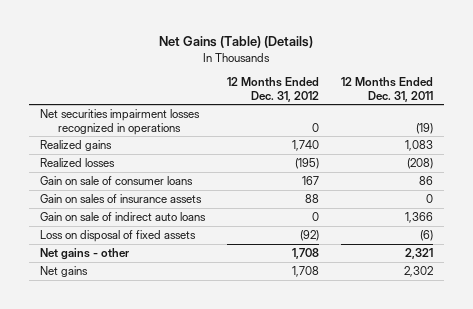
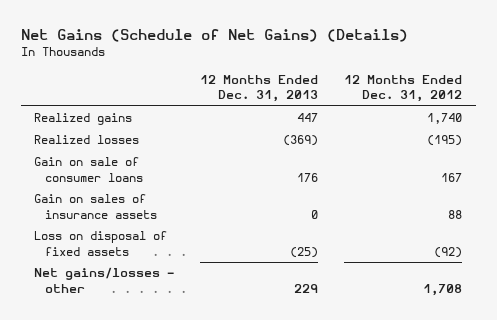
[159,36,314,49] Net Gains (Table) (Details) -> [20,28,408,42] Net Gains (Schedule of Net Gains) (Details)
[341,77,434,102] 12 Months Ended Dec. 31, 2011 -> none
none -> [200,74,319,103] 12 Months Ended Dec. 31, 2013
[39,108,200,135] Net securities impairment losses recognized in operations -> none
[39,211,206,221] Gain on sale of indirect auto loans -> none
[39,265,88,277] Net gains -> none
[39,247,129,260] Net gains - other -> [34,267,175,294] Net gains/losses - other

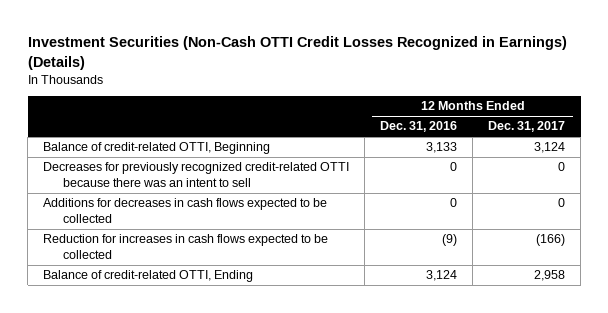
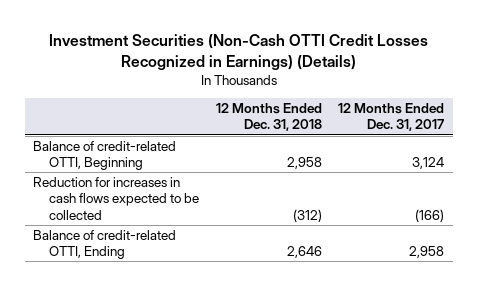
[380,121,458,133] Dec. 31, 2016 -> none
none -> [215,102,322,132] 12 Months Ended Dec. 31, 2018
[43,162,350,188] Decreases for previously recognized credit-related OTTI because there was an intent to sell -> none
[43,198,328,224] Additions for decreases in cash flows expected to be collected -> none

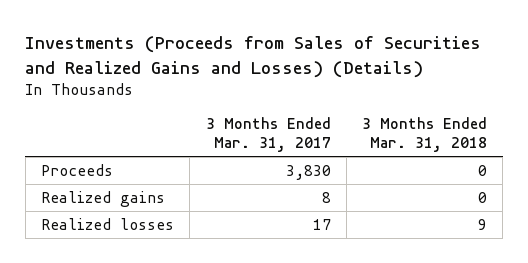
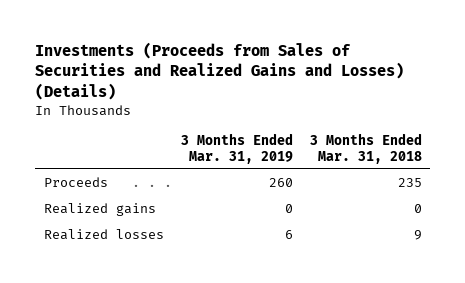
[205,117,331,153] 3 Months Ended Mar. 31, 2017 -> none
none -> [180,133,293,164] 3 Months Ended Mar. 31, 2019
[478,164,488,176] 0 -> [397,178,422,188] 235

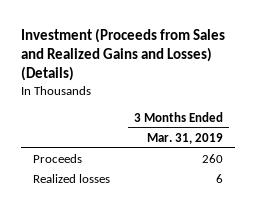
[35,41,405,100] Investments (Proceeds from Sales of Securities and Realized Gains and Losses) (Details) -> [20,27,225,82] Investment (Proceeds from Sales and Realized Gains and Losses) (Details)
[309,133,422,164] 3 Months Ended Mar. 31, 2018 -> none
[43,203,156,217] Realized gains -> none

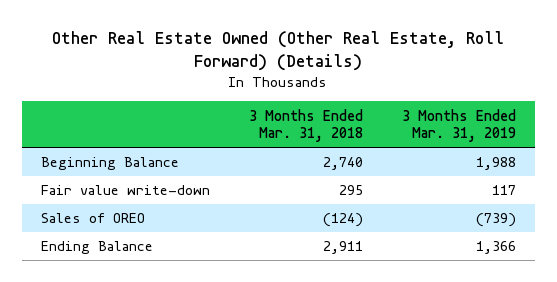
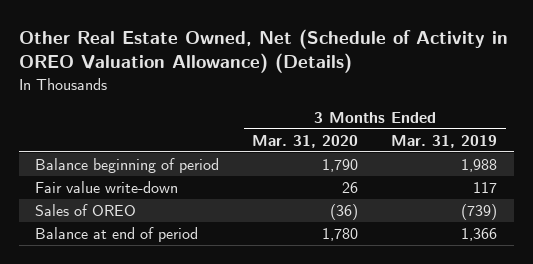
[52,31,505,72] Other Real Estate Owned (Other Real Estate, Roll Forward) (Details) -> [18,28,508,74] Other Real Estate Owned, Net (Schedule of Activity in OREO Valuation Allowance) (Details)
[248,108,363,143] 3 Months Ended Mar. 31, 2018 -> none
none -> [252,134,359,148] Mar. 31, 2020
[41,157,180,171] Beginning Balance -> [35,158,220,174] Balance beginning of period
[41,241,154,255] Ending Balance -> [35,227,199,243] Balance at end of period

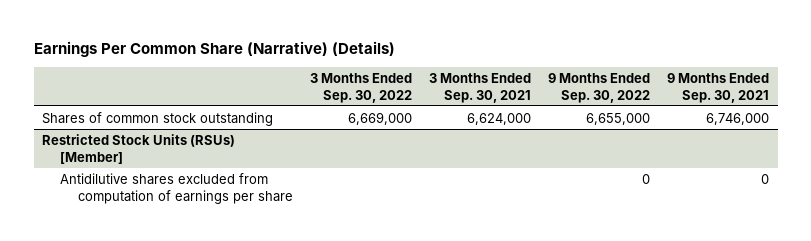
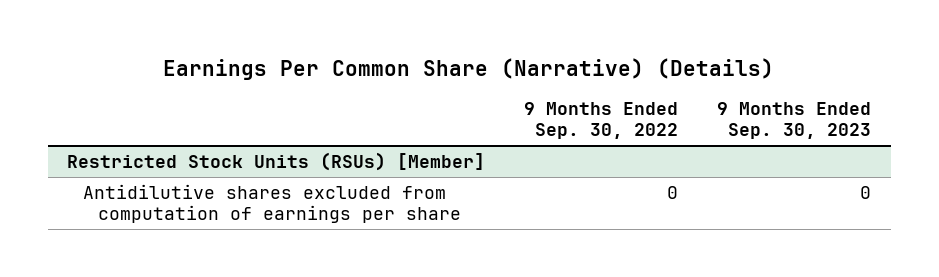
[309,72,412,103] 3 Months Ended Sep. 30, 2022 -> none
[429,72,532,103] 3 Months Ended Sep. 30, 2021 -> none
[667,72,770,103] 9 Months Ended Sep. 30, 2021 -> none
none -> [717,102,872,140] 9 Months Ended Sep. 30, 2023
[42,111,274,126] Shares of common stock outstanding -> none

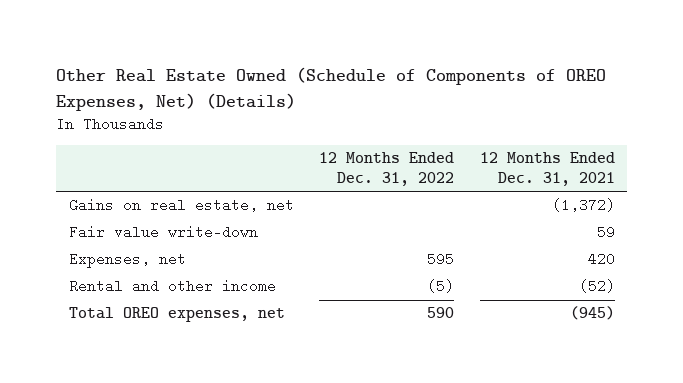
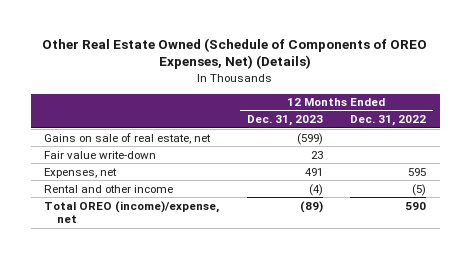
[479,152,615,186] 12 Months Ended Dec. 31, 2021 -> none
none -> [246,115,323,127] Dec. 31, 2023
[68,198,294,213] Gains on real estate, net -> [44,132,212,144] Gains on sale of real estate, net
[68,307,285,323] Total OREO expenses, net -> [44,200,220,224] Total OREO (income)/expense, net

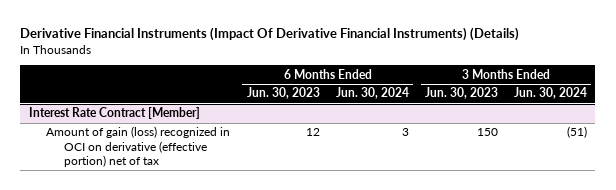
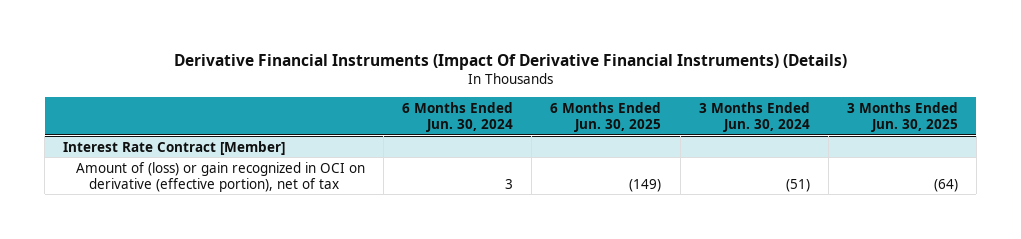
[246,87,320,100] Jun. 30, 2023 -> none
[424,87,498,100] Jun. 30, 2023 -> none
none -> [550,101,662,132] 6 Months Ended Jun. 30, 2025
none -> [846,101,958,132] 3 Months Ended Jun. 30, 2025
[46,126,231,167] Amount of gain (loss) recognized in OCI on derivative (effective portion) net of tax -> [76,161,366,192] Amount of (loss) or gain recognized in OCI on derivative (effective portion), net of tax

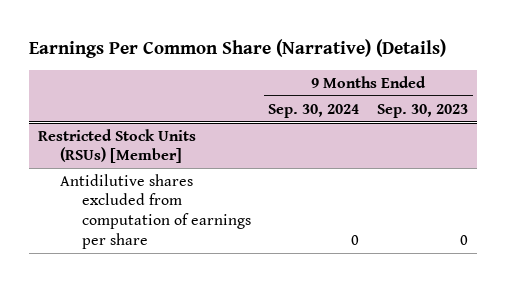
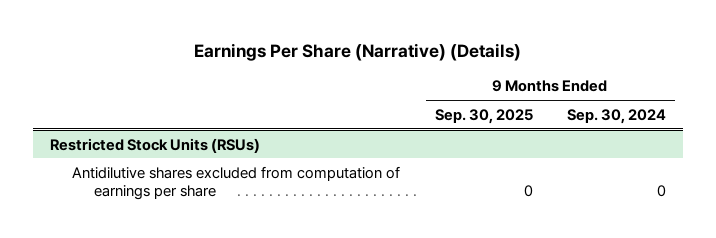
[29,39,447,59] Earnings Per Common Share (Narrative) (Details) -> [194,42,522,61] Earnings Per Share (Narrative) (Details)
[377,103,469,118] Sep. 30, 2023 -> none
none -> [434,108,533,124] Sep. 30, 2025
[38,128,197,164] Restricted Stock Units (RSUs) [Member] -> [50,137,261,153] Restricted Stock Units (RSUs)

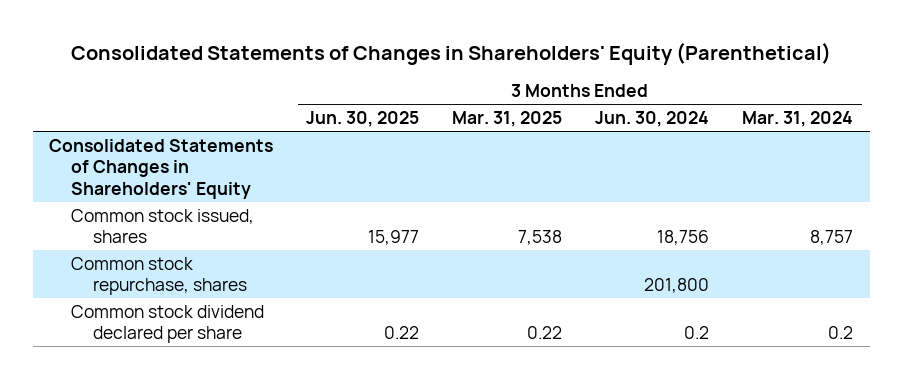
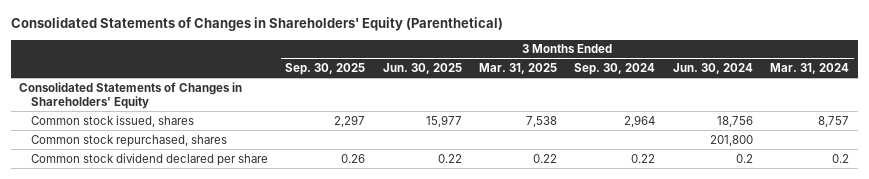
none -> [285,62,366,75] Sep. 30, 2025
none -> [574,62,656,75] Sep. 30, 2024
[71,256,247,296] Common stock repurchase, shares -> [30,134,227,147] Common stock repurchased, shares

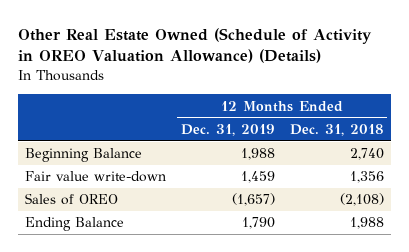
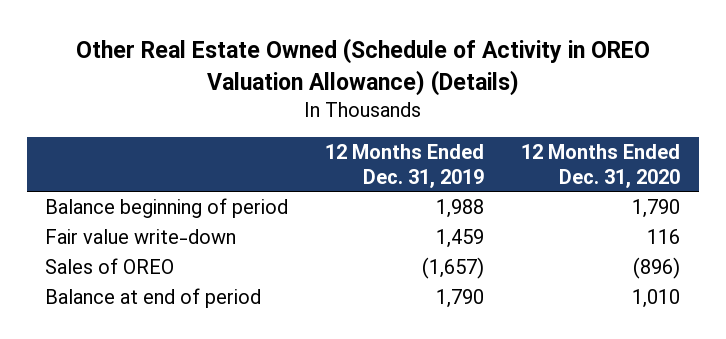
[289,124,384,137] Dec. 31, 2018 -> none
none -> [521,144,681,188] 12 Months Ended Dec. 31, 2020
[25,148,143,163] Beginning Balance -> [45,197,289,218] Balance beginning of period
[25,217,125,232] Ending Balance -> [45,287,262,308] Balance at end of period

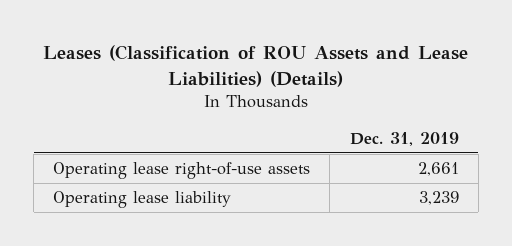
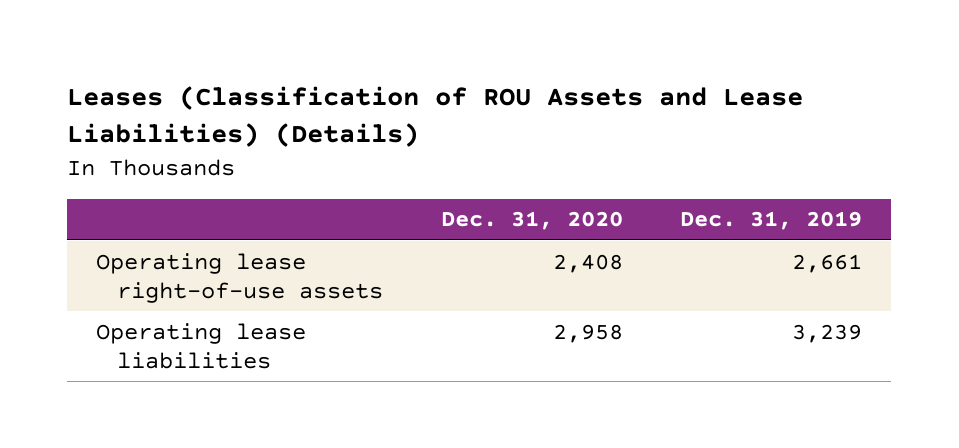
none -> [440,211,623,231] Dec. 31, 2020
[53,191,232,209] Operating lease liability -> [96,322,307,370] Operating lease liabilities

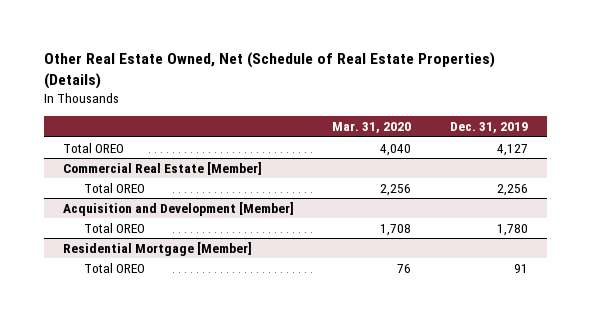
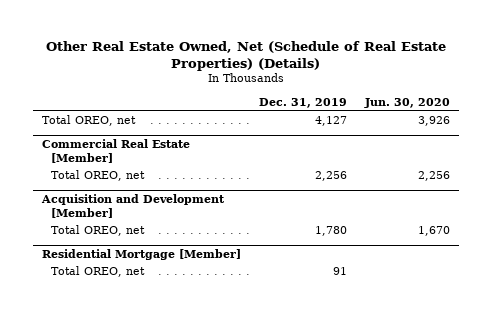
[332,122,412,134] Mar. 31, 2020 -> none
none -> [363,97,450,108] Jun. 30, 2020
[62,142,124,153] Total OREO -> [42,114,137,126] Total OREO, net
[83,182,145,193] Total OREO -> [50,169,145,181] Total OREO, net
[83,222,145,233] Total OREO -> [50,224,145,236] Total OREO, net
[83,262,145,273] Total OREO -> [50,265,145,277] Total OREO, net

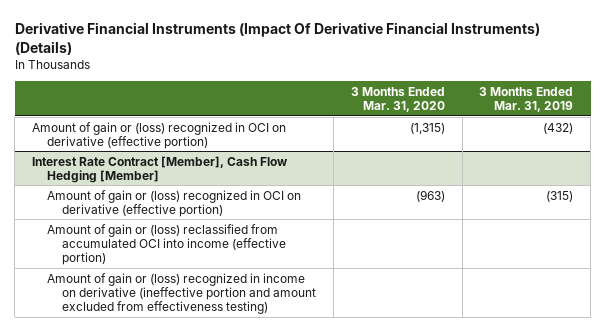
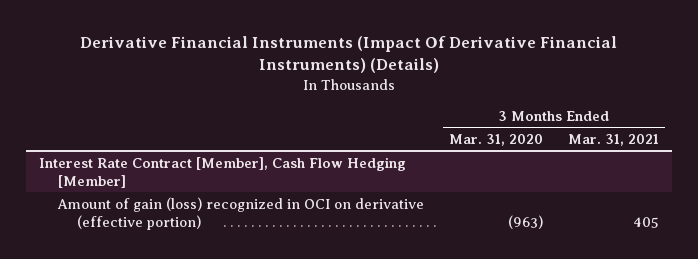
[479,86,574,112] 3 Months Ended Mar. 31, 2019 -> none
none -> [568,133,660,146] Mar. 31, 2021
[32,121,287,149] Amount of gain or (loss) recognized in OCI on derivative (effective portion) -> none
[46,223,286,266] Amount of gain or (loss) reclassified from accumulated OCI into income (effective portion) -> none
[46,272,316,315] Amount of gain or (loss) recognized in income on derivative (ineffective portion and amount excluded from effectiveness testing) -> none
[46,189,301,217] Amount of gain or (loss) recognized in OCI on derivative (effective portion) -> [56,196,424,230] Amount of gain (loss) recognized in OCI on derivative (effective portion)

